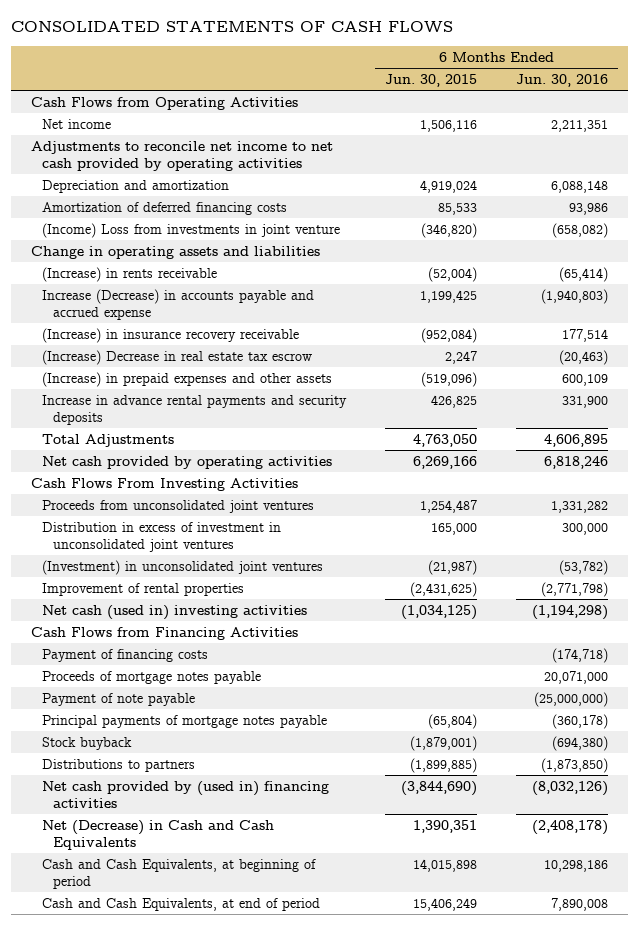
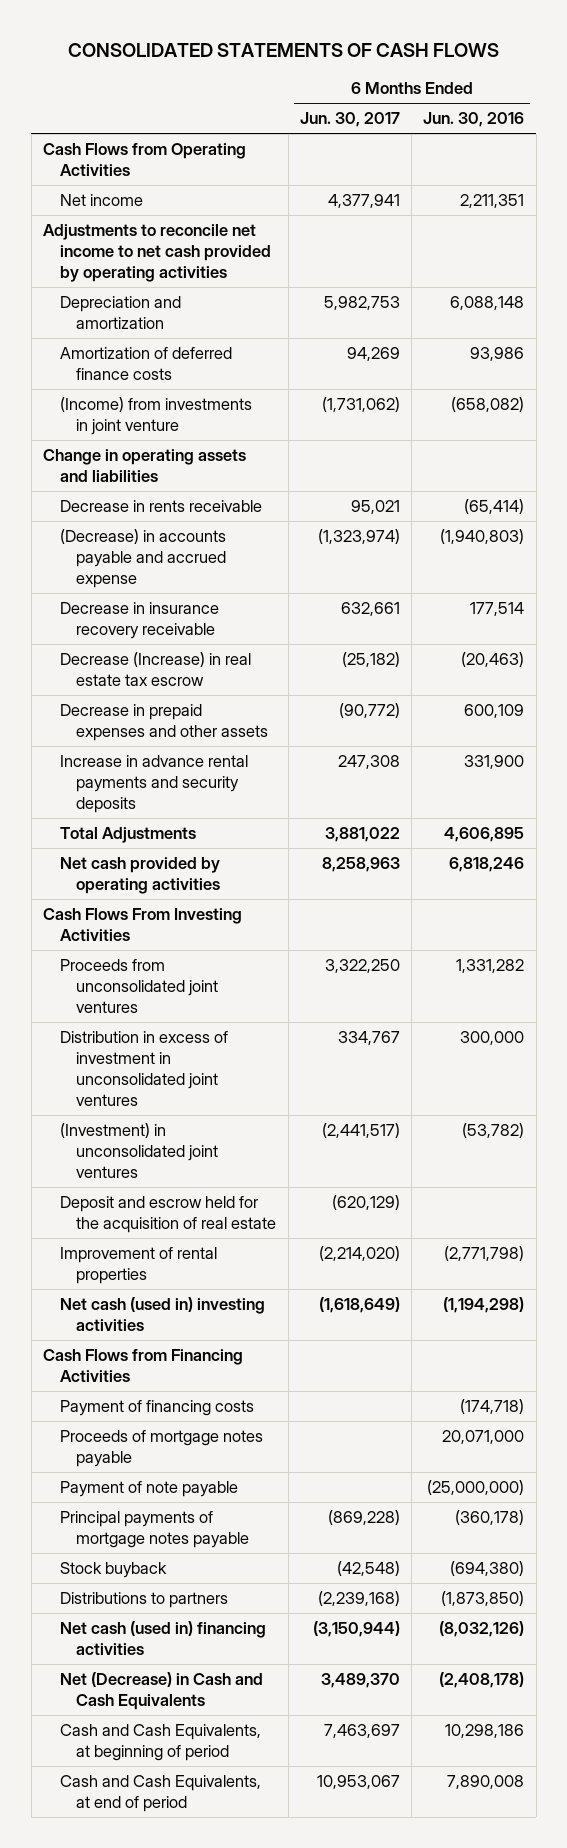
[384,73,477,87] Jun. 30, 2015 -> none
none -> [299,112,400,128] Jun. 30, 2017
[41,201,287,215] Amortization of deferred financing costs -> [59,347,232,380] Amortization of deferred finance costs
[41,222,340,238] (Income) Loss from investments in joint venture -> [59,397,252,435] (Income) from investments in joint venture
[41,266,217,282] (Increase) in rents receivable -> [59,500,262,513] Decrease in rents receivable
[41,288,314,320] Increase (Decrease) in accounts payable and accrued expense -> [59,529,227,588] (Decrease) in accounts payable and accrued expense
[41,327,299,343] (Increase) in insurance recovery receivable -> [59,602,219,639] Decrease in insurance recovery receivable
[41,349,312,365] (Increase) Decrease in real estate tax escrow -> [59,652,251,686] Decrease (Increase) in real estate tax escrow
[41,371,332,387] (Increase) in prepaid expenses and other assets -> [59,704,269,741] Decrease in prepaid expenses and other assets
none -> [59,1196,277,1233] Deposit and escrow held for the acquisition of real estate
[41,780,329,808] Net cash provided by (used in) financing activities -> [59,1621,266,1655] Net cash (used in) financing activities

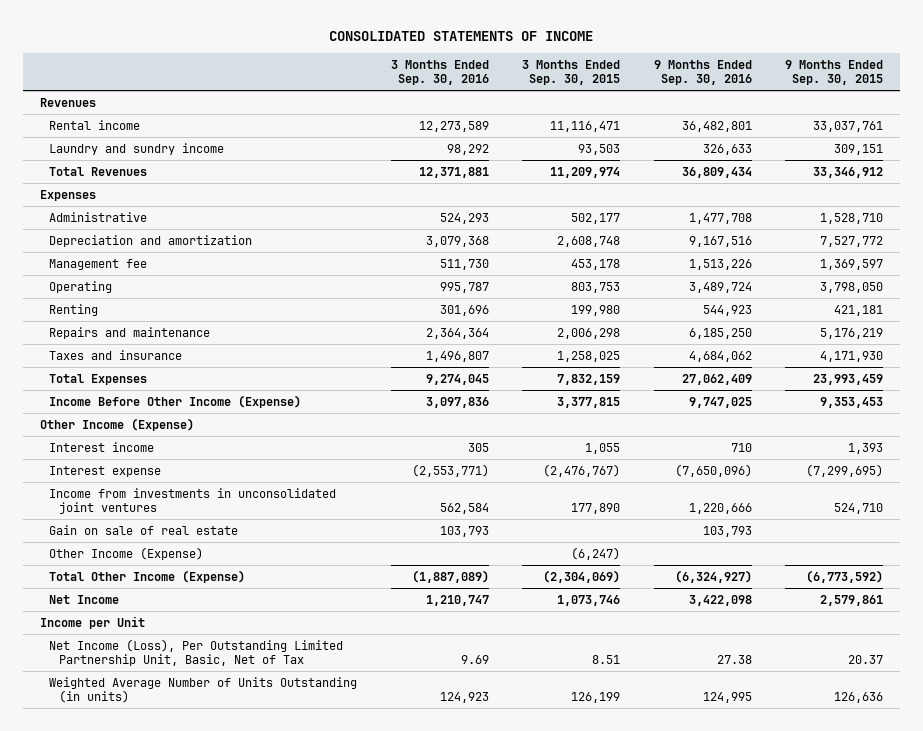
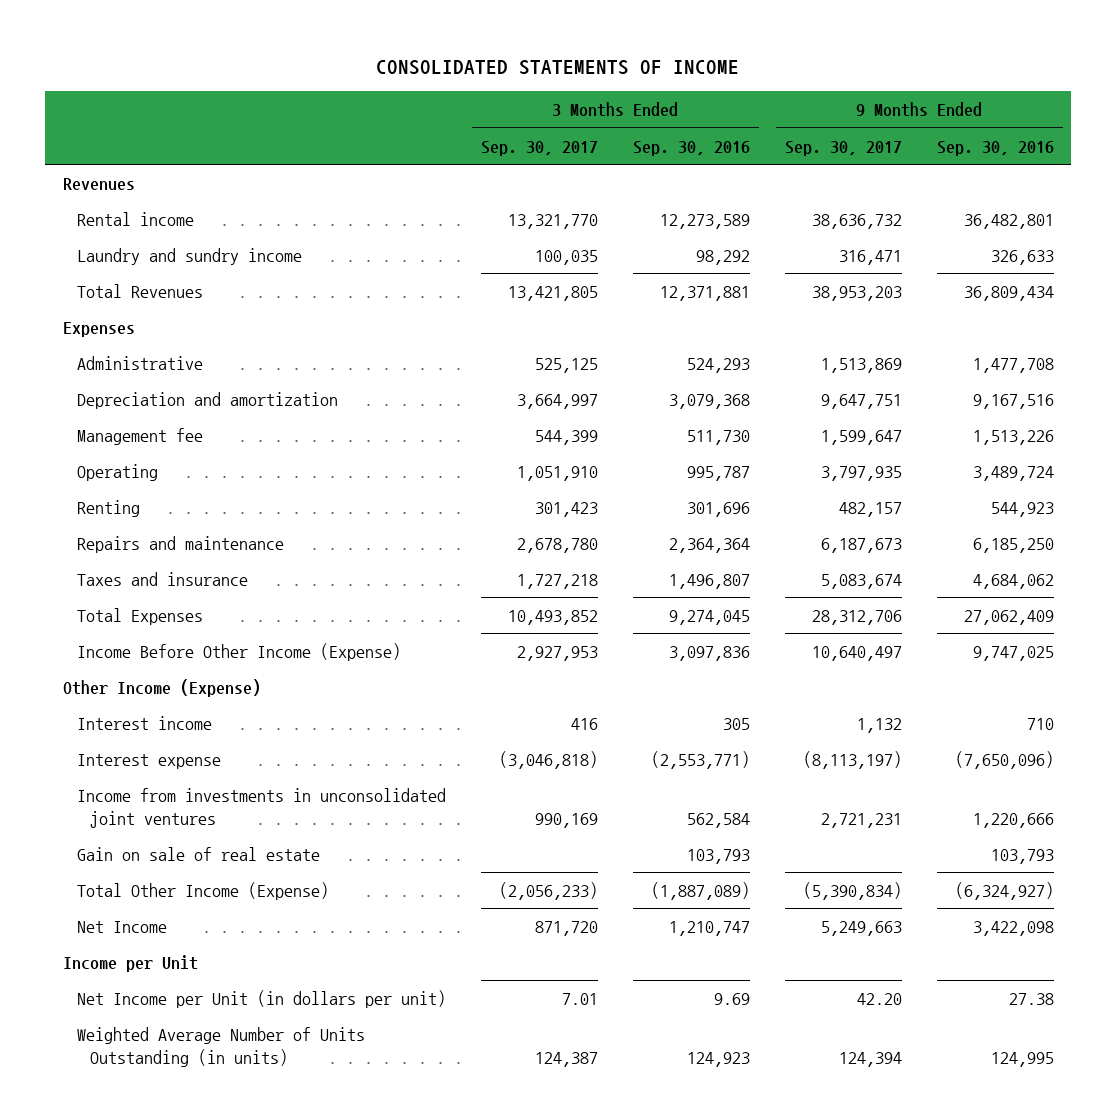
[522,59,621,85] 3 Months Ended Sep. 30, 2015 -> none
[785,59,884,85] 9 Months Ended Sep. 30, 2015 -> none
none -> [480,140,598,156] Sep. 30, 2017
none -> [784,140,902,156] Sep. 30, 2017
[49,546,204,560] Other Income (Expense) -> none
[49,638,344,666] Net Income (Loss), Per Outstanding Limited Partnership Unit, Basic, Net of Tax -> [76,990,446,1009] Net Income per Unit (in dollars per unit)

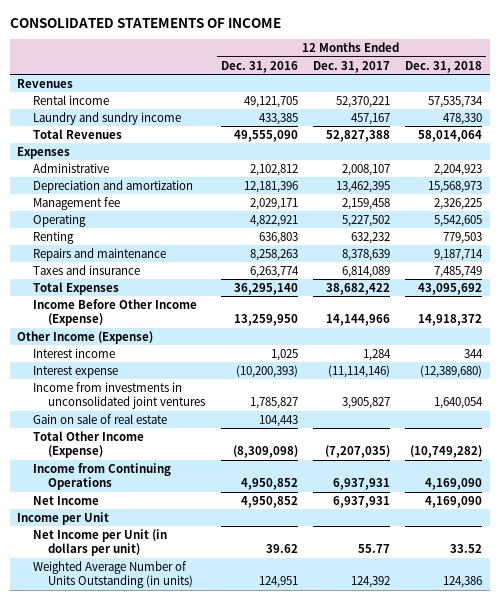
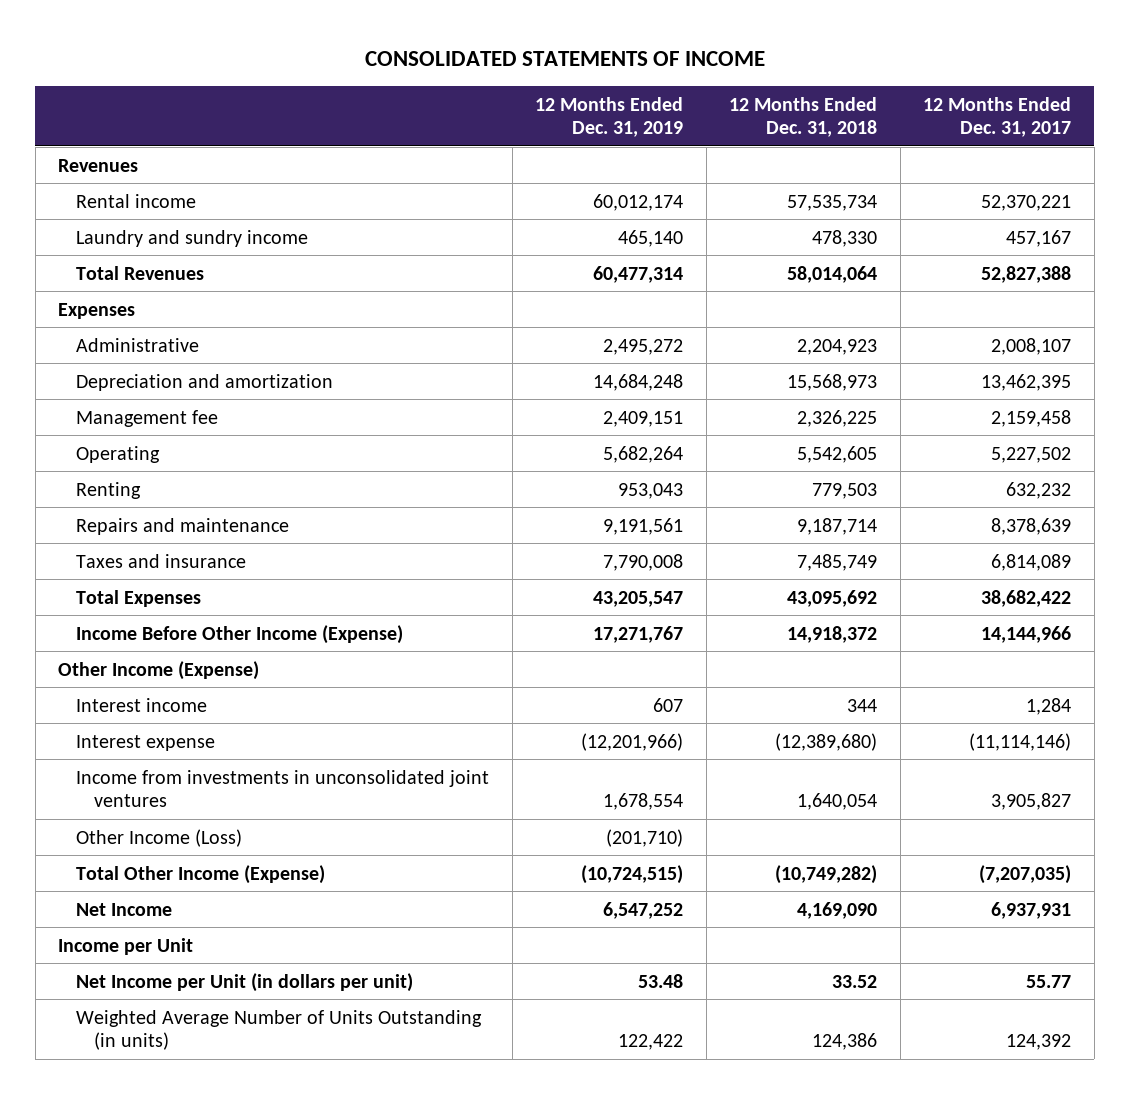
[220,60,298,73] Dec. 31, 2016 -> none
none -> [535,96,684,138] 12 Months Ended Dec. 31, 2019
[32,413,167,424] Gain on sale of real estate -> none
none -> [76,828,243,847] Other Income (Loss)
[32,462,171,491] Income from Continuing Operations -> none

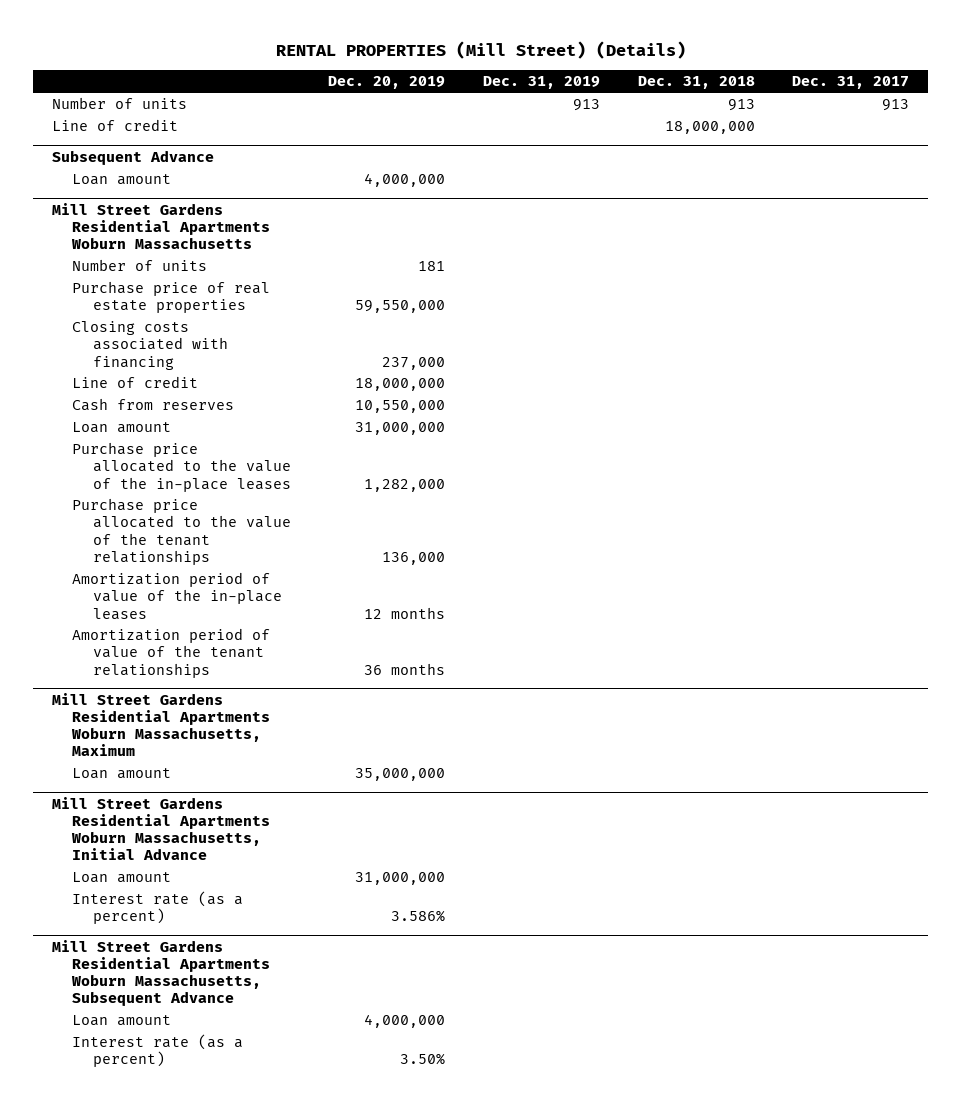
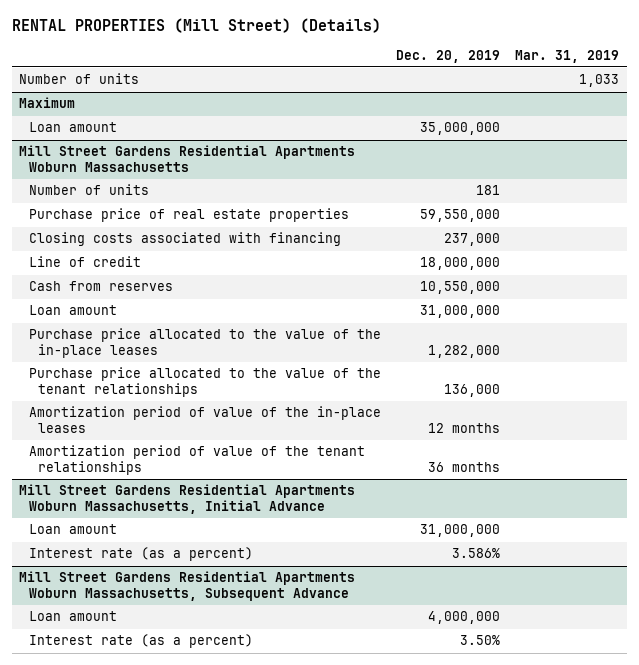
[483,76,601,90] Dec. 31, 2019 -> none
[637,76,755,90] Dec. 31, 2018 -> none
[792,76,910,90] Dec. 31, 2017 -> none
none -> [515,49,620,63] Mar. 31, 2019
[52,119,179,132] Line of credit -> none
[52,149,215,165] Subsequent Advance -> none
none -> [19,97,76,109] Maximum
[364,173,446,188] 4,000,000 -> [420,122,501,136] 35,000,000
[52,692,271,757] Mill Street Gardens Residential Apartments Woburn Massachusetts, Maximum -> none
[72,768,172,780] Loan amount -> none

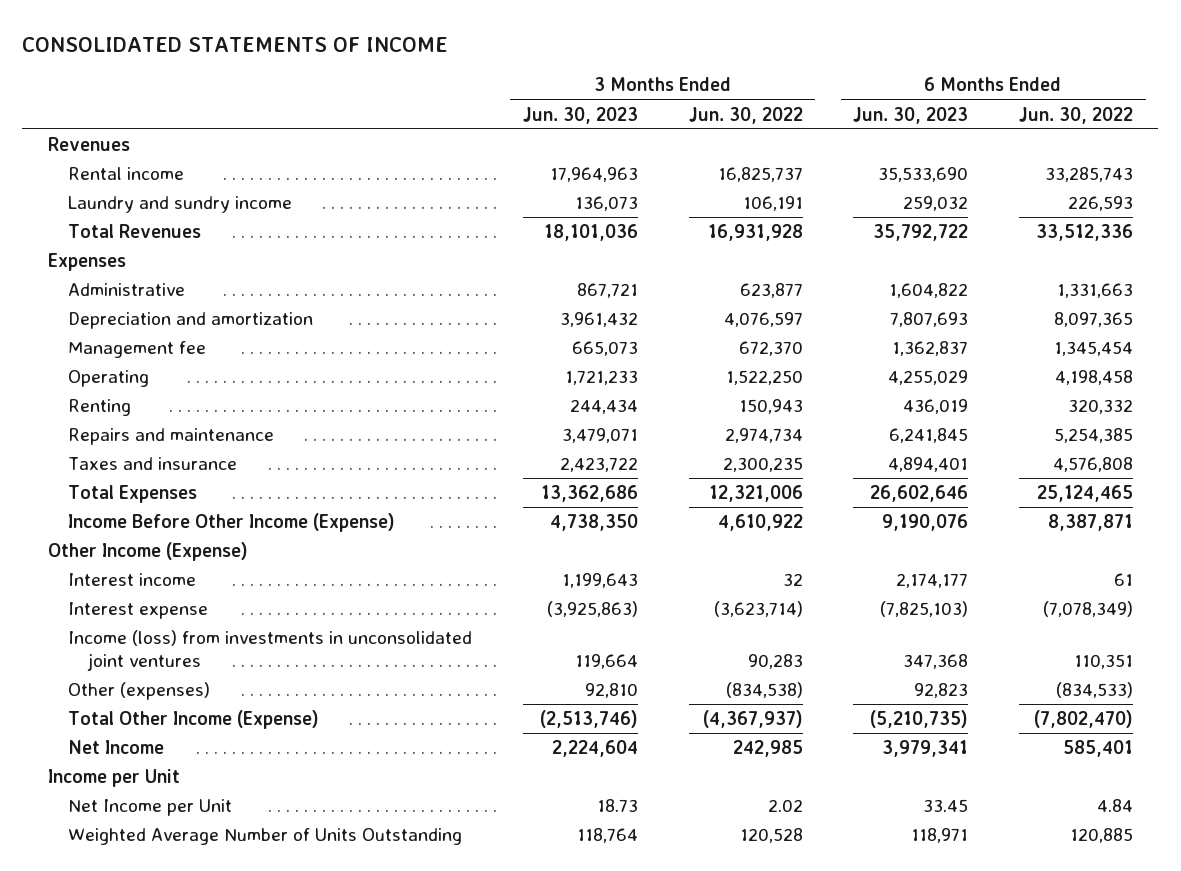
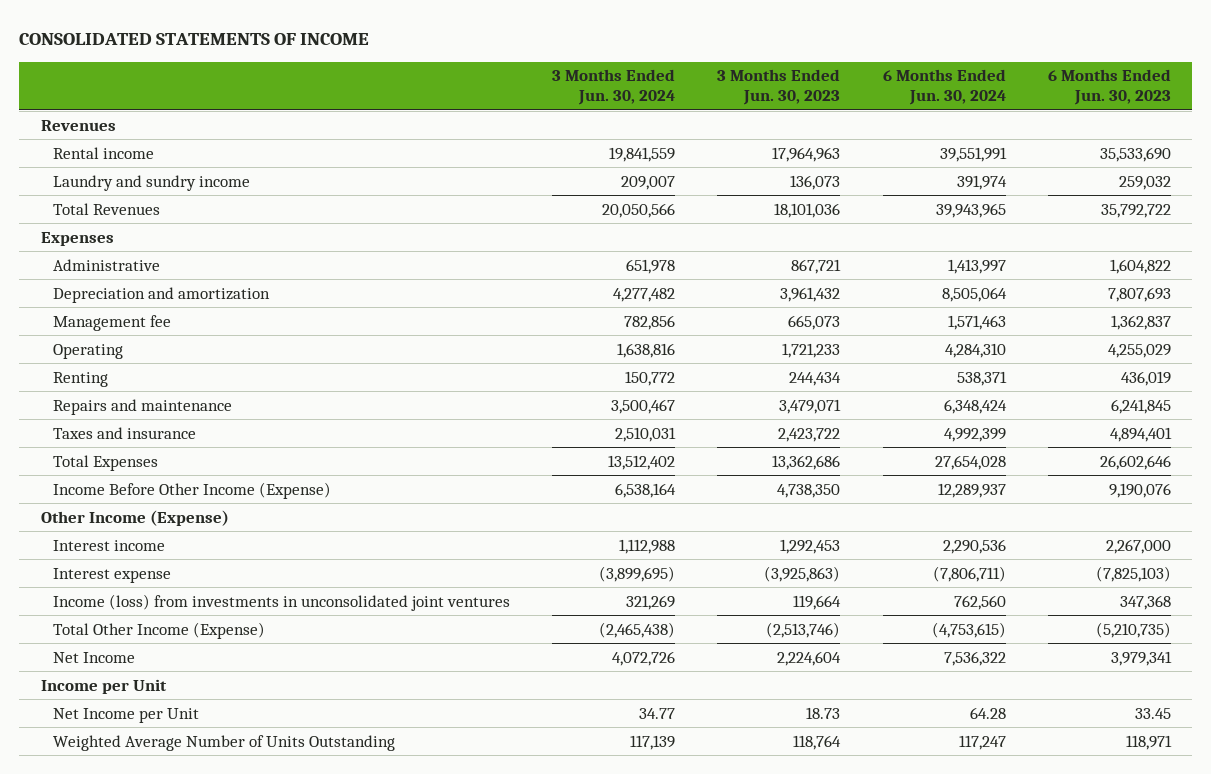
[688,106,803,124] Jun. 30, 2022 -> none
[1019,106,1134,124] Jun. 30, 2022 -> none
none -> [552,69,676,106] 3 Months Ended Jun. 30, 2024
none -> [882,69,1006,106] 6 Months Ended Jun. 30, 2024
[561,572,638,588] 1,199,643 -> [780,538,841,554] 1,292,453
[896,572,969,588] 2,174,177 -> [1105,538,1171,554] 2,267,000
[68,681,211,700] Other (expenses) -> none

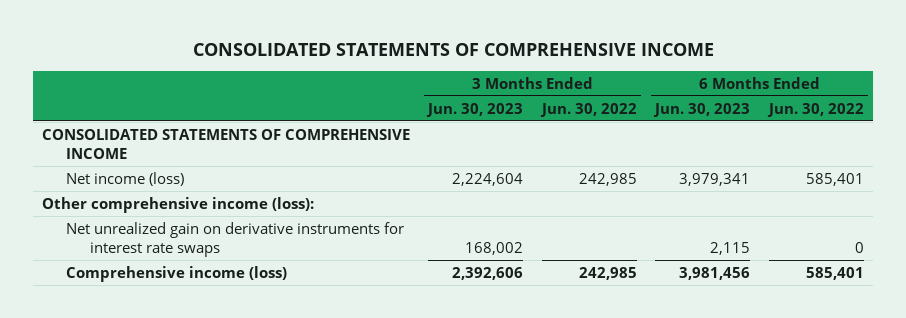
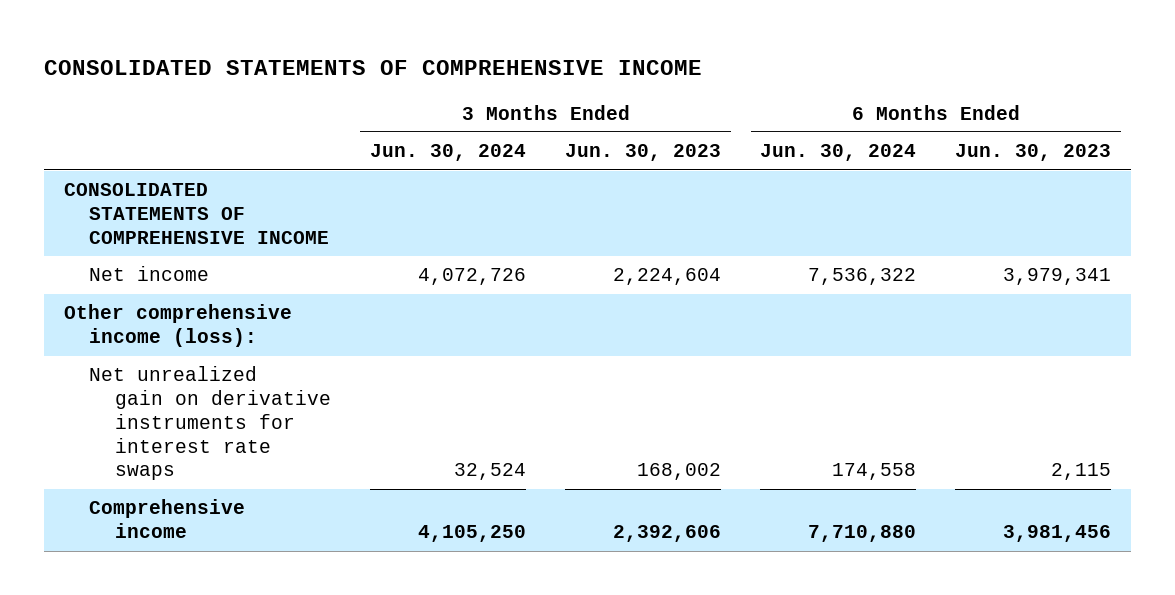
[539,102,637,117] Jun. 30, 2022 -> none
[766,102,864,117] Jun. 30, 2022 -> none
none -> [370,144,527,162] Jun. 30, 2024
none -> [760,144,917,162] Jun. 30, 2024
[65,171,184,186] Net income (loss) -> [89,266,210,282] Net income
[65,265,287,282] Comprehensive income (loss) -> [89,499,246,539] Comprehensive income

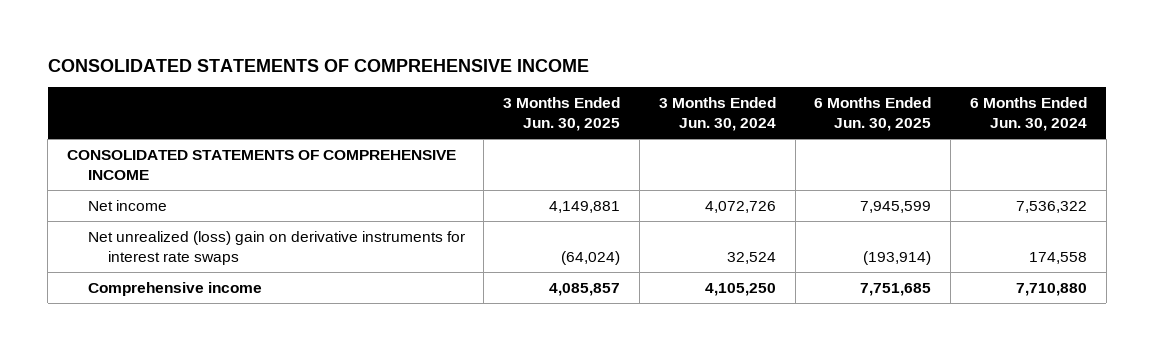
[565,144,722,162] Jun. 30, 2023 -> none
[955,144,1112,162] Jun. 30, 2023 -> none
none -> [503,97,621,132] 3 Months Ended Jun. 30, 2025
none -> [814,97,932,132] 6 Months Ended Jun. 30, 2025
[63,304,292,348] Other comprehensive income (loss): -> none
[89,366,331,481] Net unrealized gain on derivative instruments for interest rate swaps -> [87,230,465,265] Net unrealized (loss) gain on derivative instruments for interest rate swaps

